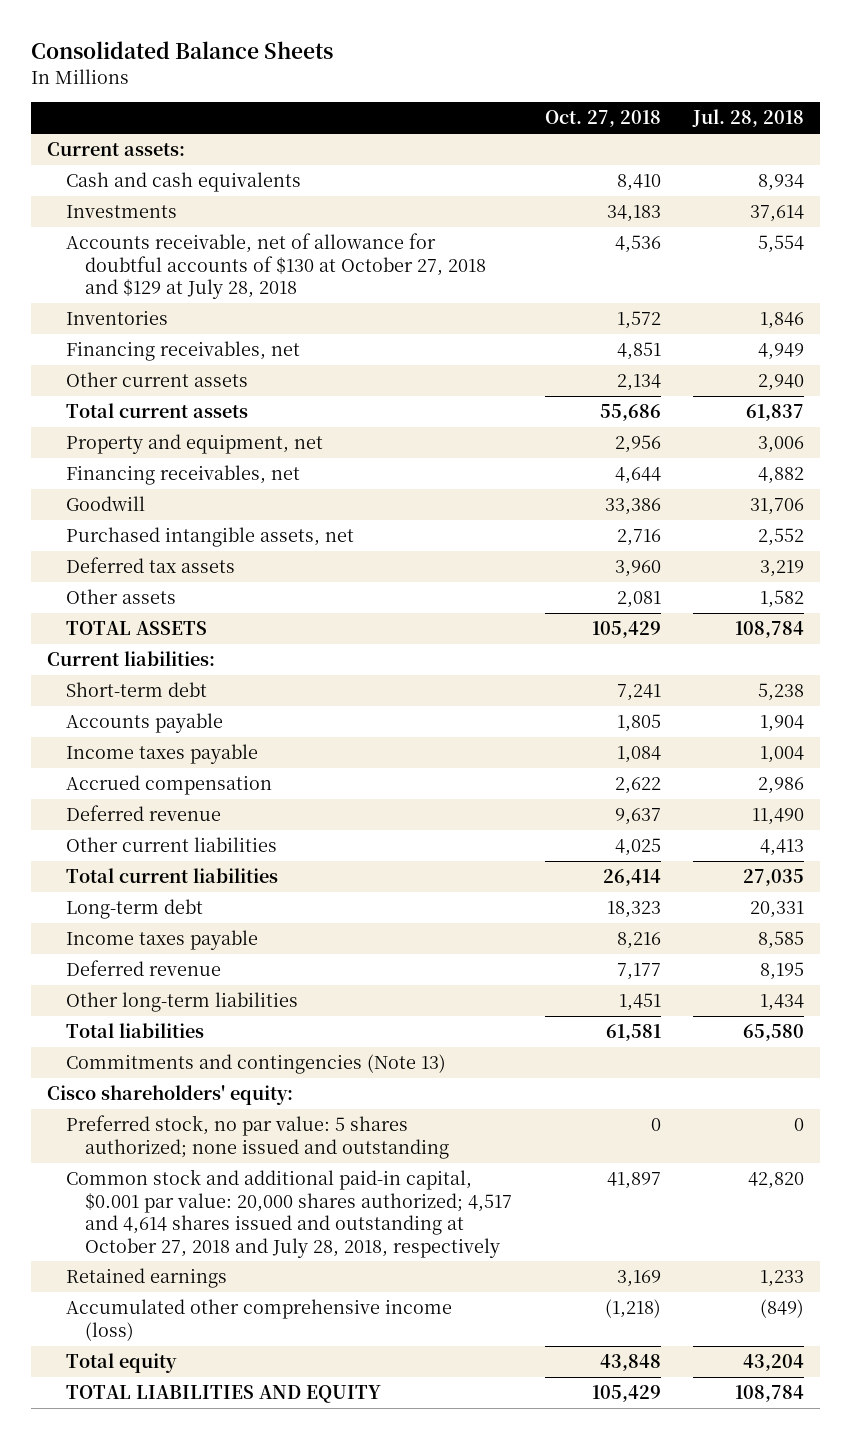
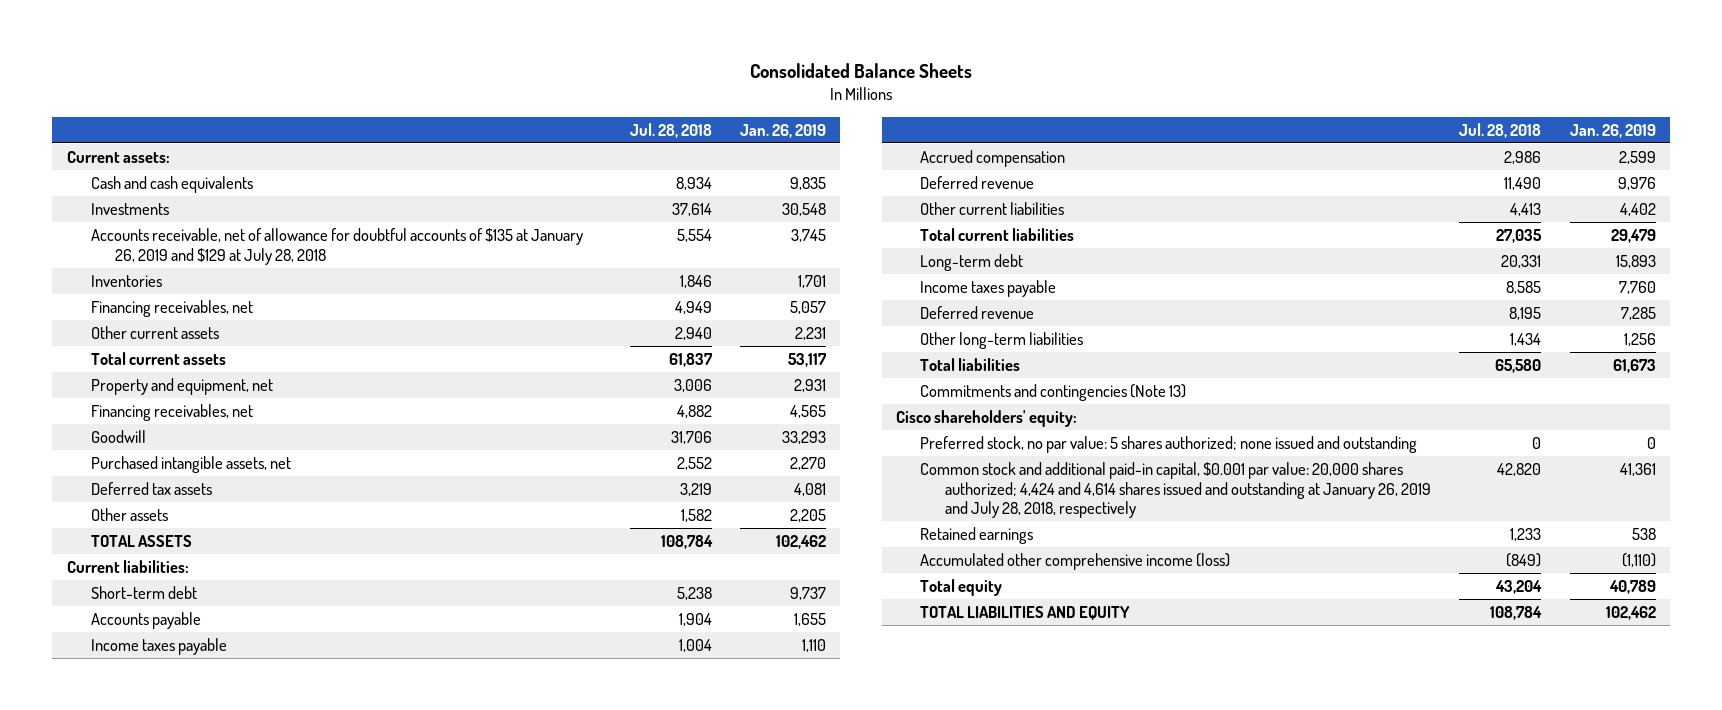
[544,110,661,128] Oct. 27, 2018 -> none
none -> [740,123,827,138] Jan. 26, 2019
[66,233,487,300] Accounts receivable, net of allowance for doubtful accounts of $130 at October 27, 2018 and $129 at July 28, 2018 -> [90,228,583,265] Accounts receivable, net of allowance for doubtful accounts of $135 at January 26, 2019 and $129 at July 28, 2018
[66,1169,513,1258] Common stock and additional paid-in capital, $0.001 par value: 20,000 shares authorized; 4,517 and 4,614 shares issued and outstanding at October 27, 2018 and July 28, 2018, respectively -> [920,462,1431,518] Common stock and additional paid-in capital, $0.001 par value: 20,000 shares authorized; 4,424 and 4,614 shares issued and outstanding at January 26, 2019 and July 28, 2018, respectively

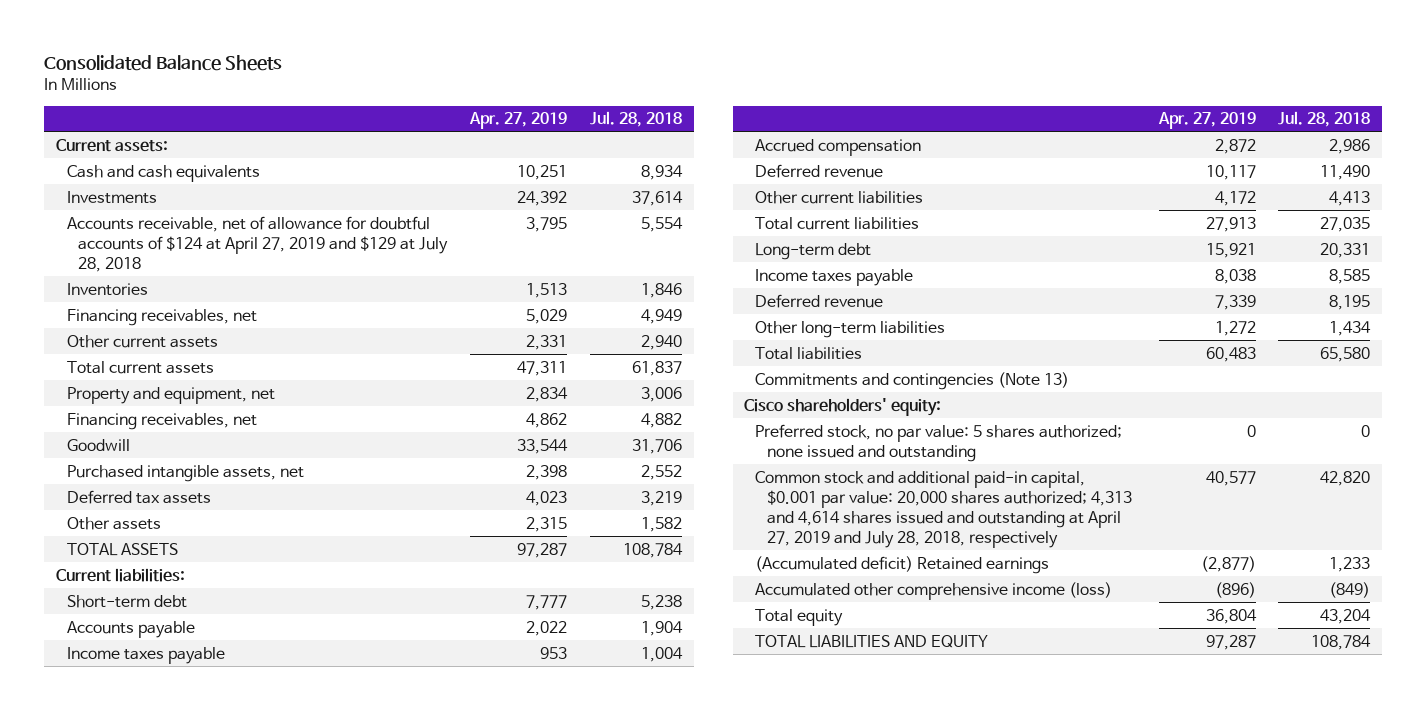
[740,123,827,138] Jan. 26, 2019 -> none
none -> [469,112,568,130] Apr. 27, 2019
[90,228,583,265] Accounts receivable, net of allowance for doubtful accounts of $135 at January 26, 2019 and $129 at July 28, 2018 -> [66,215,449,272] Accounts receivable, net of allowance for doubtful accounts of $124 at April 27, 2019 and $129 at July 28, 2018
[920,462,1431,518] Common stock and additional paid-in capital, $0.001 par value: 20,000 shares authorized; 4,424 and 4,614 shares issued and outstanding at January 26, 2019 and July 28, 2018, respectively -> [755,470,1132,548] Common stock and additional paid-in capital, $0.001 par value: 20,000 shares authorized; 4,313 and 4,614 shares issued and outstanding at April 27, 2019 and July 28, 2018, respectively
[920,527,1034,545] Retained earnings -> [755,555,1050,574] (Accumulated deficit) Retained earnings

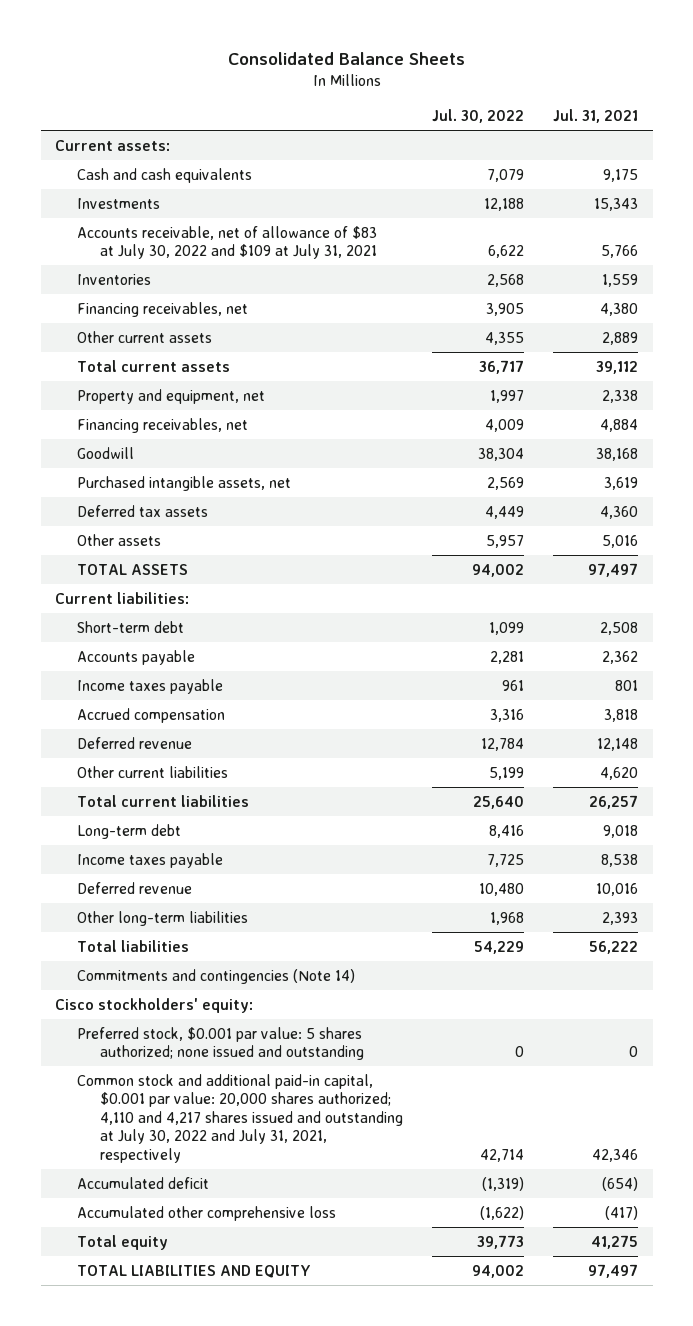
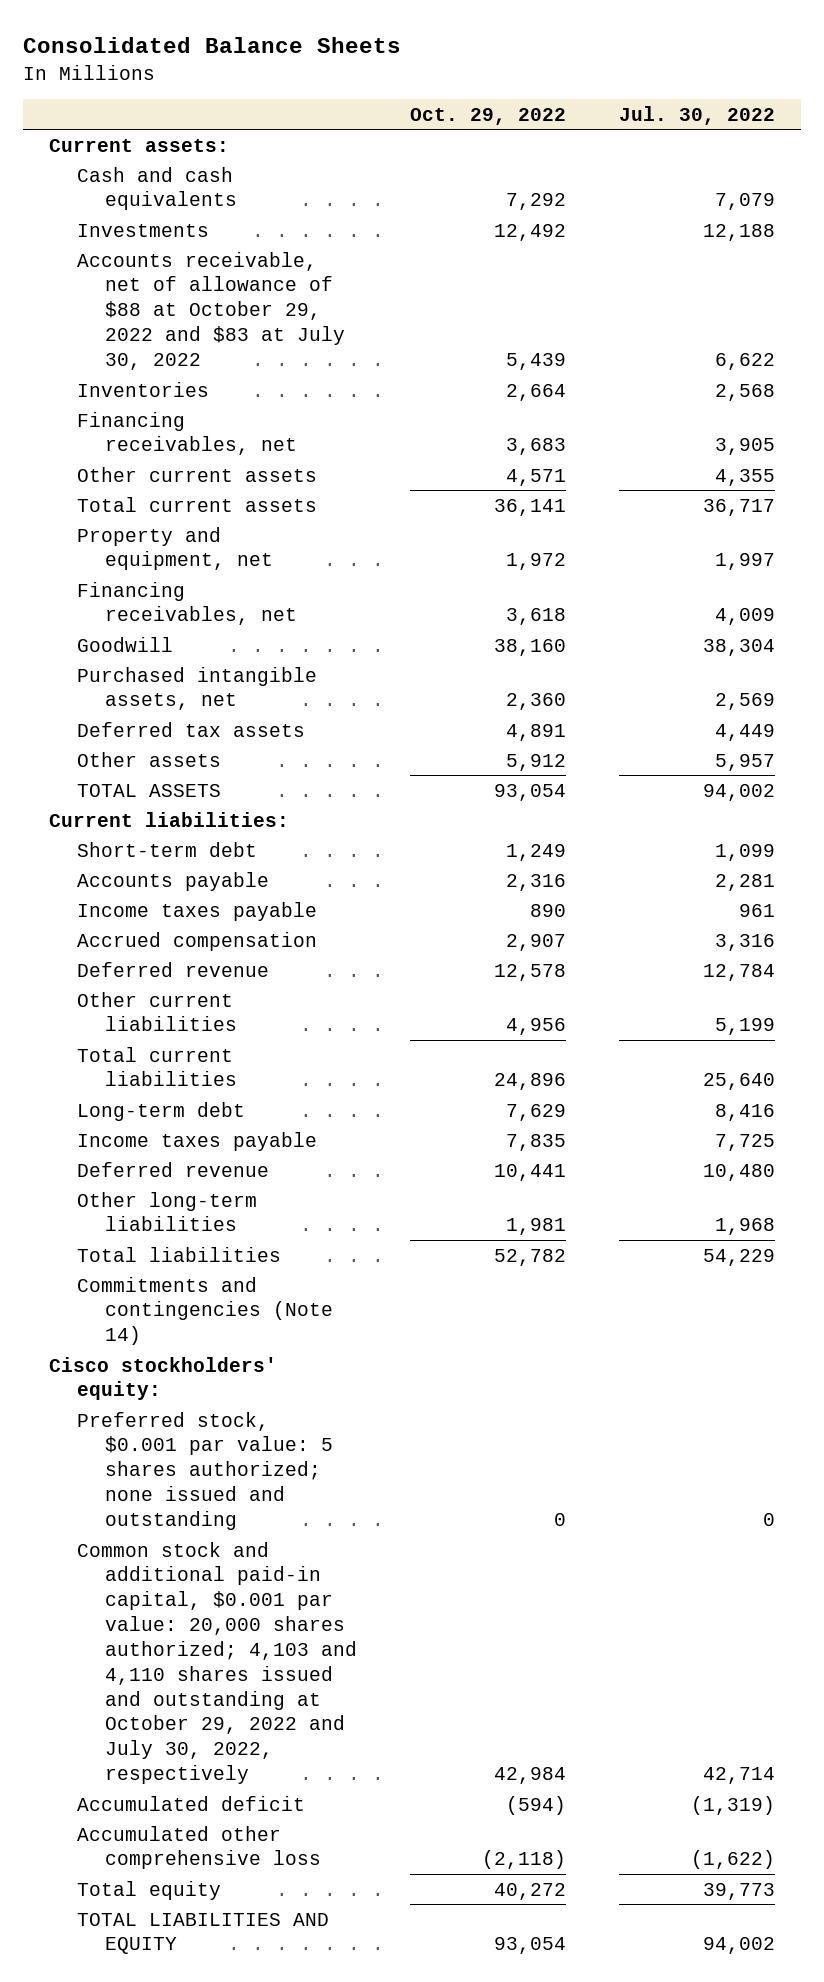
[553,109,639,124] Jul. 31, 2021 -> none
none -> [410,107,567,125] Oct. 29, 2022
[77,225,378,260] Accounts receivable, net of allowance of $83 at July 30, 2022 and $109 at July 31, 2021 -> [77,251,346,370] Accounts receivable, net of allowance of $88 at October 29, 2022 and $83 at July 30, 2022
[77,1073,403,1163] Common stock and additional paid-in capital, $0.001 par value: 20,000 shares authorized; 4,110 and 4,217 shares issued and outstanding at July 30, 2022 and July 31, 2021, respectively -> [77,1541,358,1784] Common stock and additional paid-in capital, $0.001 par value: 20,000 shares authorized; 4,103 and 4,110 shares issued and outstanding at October 29, 2022 and July 30, 2022, respectively

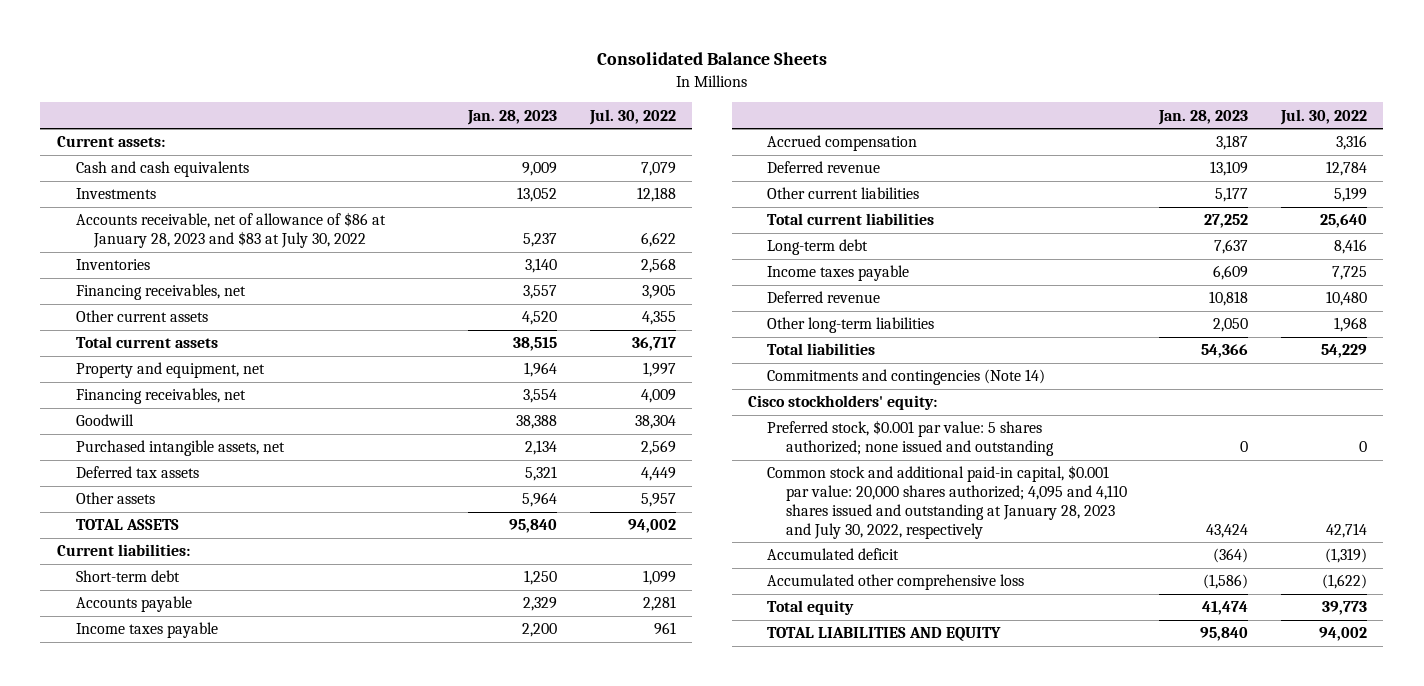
[410,107,567,125] Oct. 29, 2022 -> none
none -> [467,109,558,125] Jan. 28, 2023
[77,251,346,370] Accounts receivable, net of allowance of $88 at October 29, 2022 and $83 at July 30, 2022 -> [75,212,386,249] Accounts receivable, net of allowance of $86 at January 28, 2023 and $83 at July 30, 2022
[77,1541,358,1784] Common stock and additional paid-in capital, $0.001 par value: 20,000 shares authorized; 4,103 and 4,110 shares issued and outstanding at October 29, 2022 and July 30, 2022, respectively -> [766,465,1127,539] Common stock and additional paid-in capital, $0.001 par value: 20,000 shares authorized; 4,095 and 4,110 shares issued and outstanding at January 28, 2023 and July 30, 2022, respectively

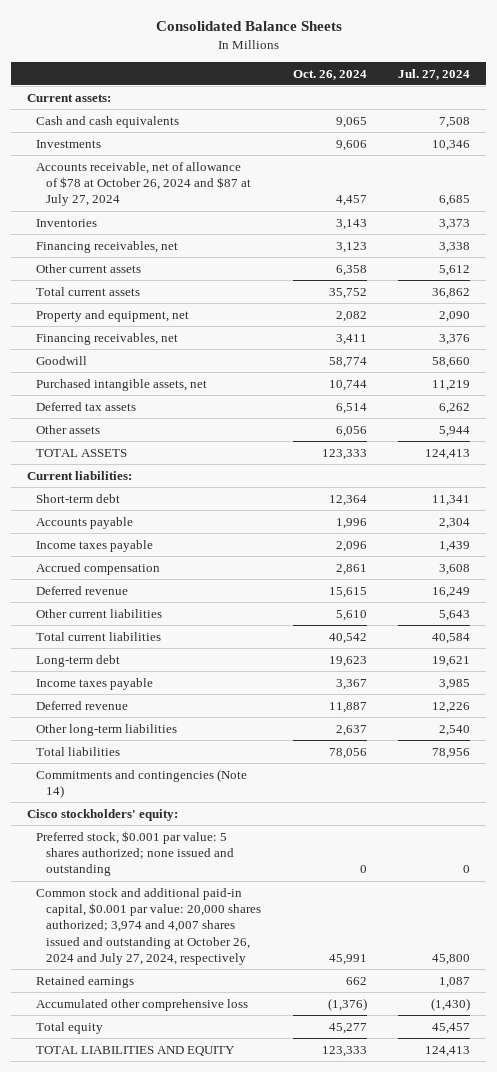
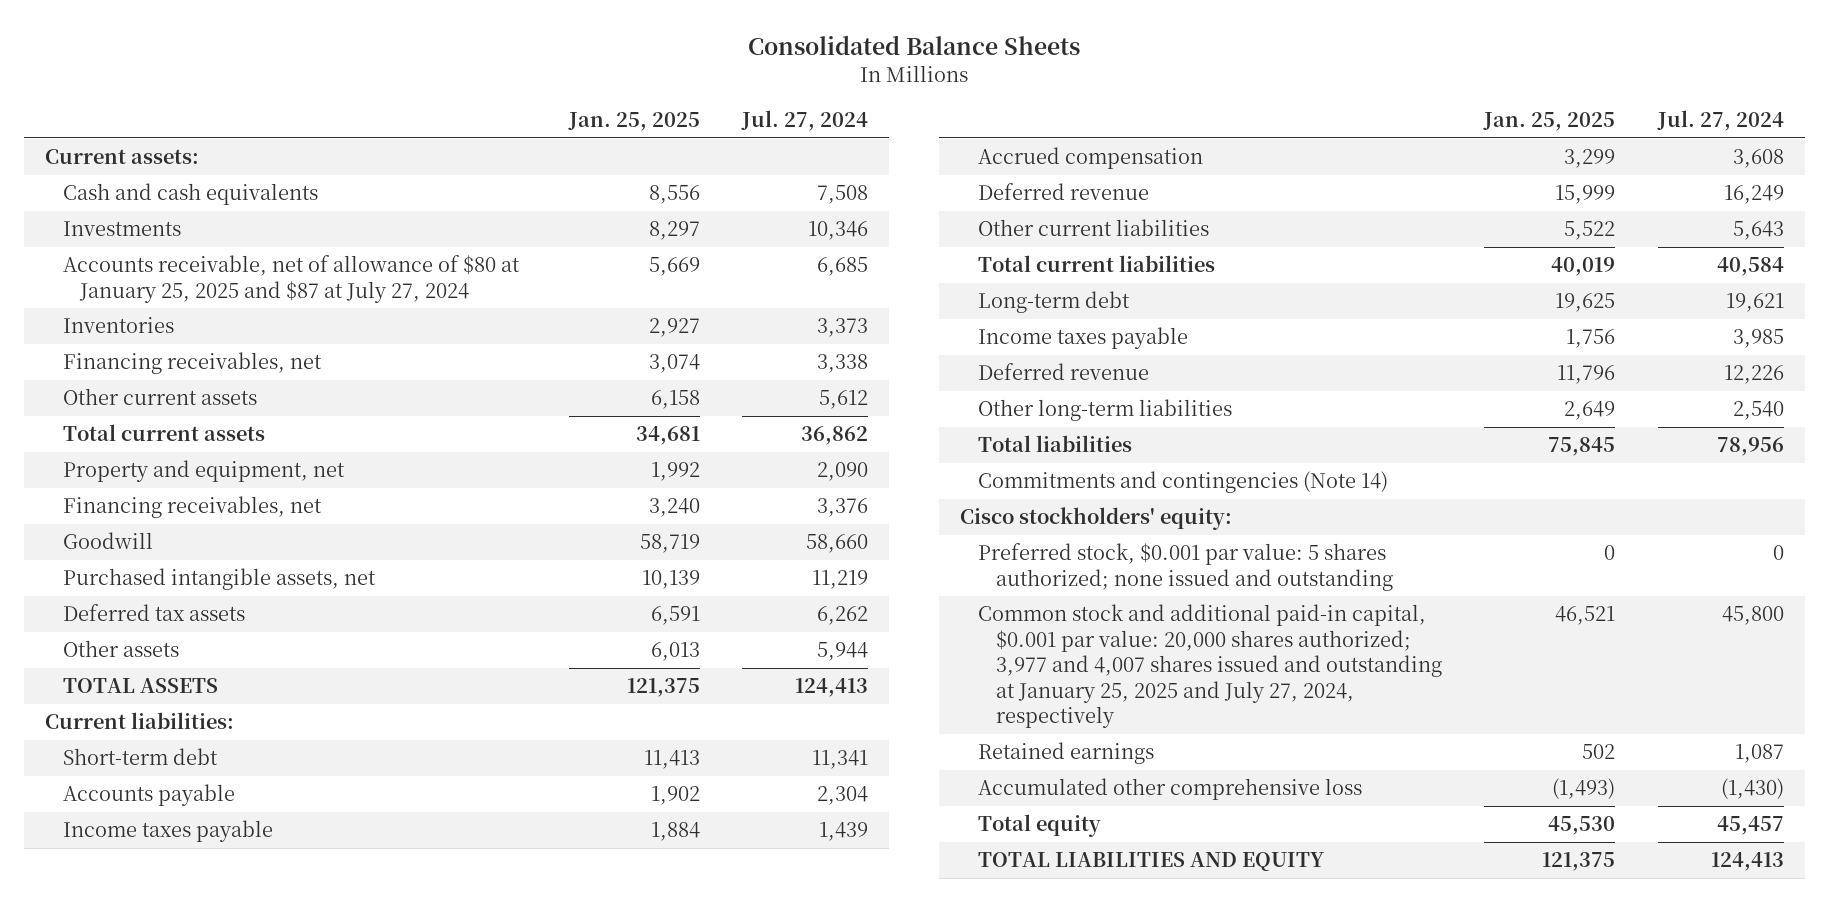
[292,69,367,80] Oct. 26, 2024 -> none
none -> [567,112,700,132] Jan. 25, 2025
[36,161,251,207] Accounts receivable, net of allowance of $78 at October 26, 2024 and $87 at July 27, 2024 -> [62,255,520,303] Accounts receivable, net of allowance of $80 at January 25, 2025 and $87 at July 27, 2024
[36,887,261,966] Common stock and additional paid-in capital, $0.001 par value: 20,000 shares authorized; 3,974 and 4,007 shares issued and outstanding at October 26, 2024 and July 27, 2024, respectively -> [978,604,1442,729] Common stock and additional paid-in capital, $0.001 par value: 20,000 shares authorized; 3,977 and 4,007 shares issued and outstanding at January 25, 2025 and July 27, 2024, respectively

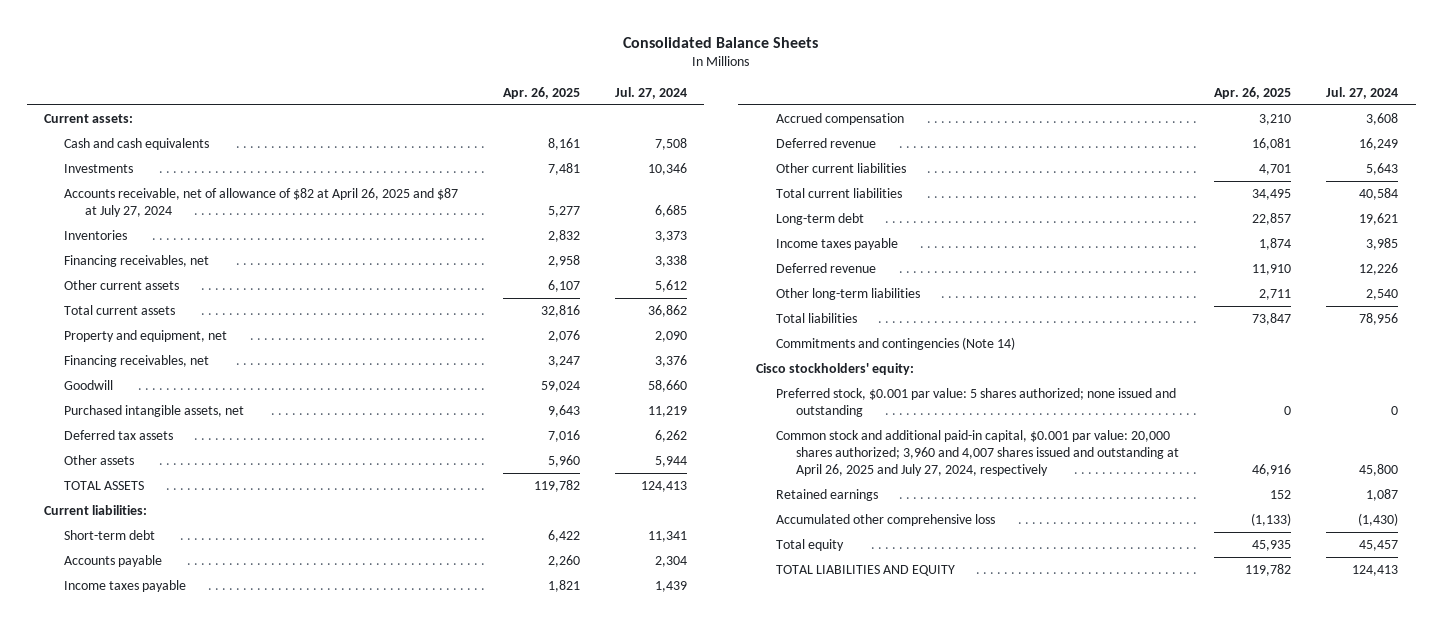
[567,112,700,132] Jan. 25, 2025 -> none
none -> [502,86,580,99] Apr. 26, 2025
[62,255,520,303] Accounts receivable, net of allowance of $80 at January 25, 2025 and $87 at July 27, 2024 -> [64,187,459,217] Accounts receivable, net of allowance of $82 at April 26, 2025 and $87 at July 27, 2024
[978,604,1442,729] Common stock and additional paid-in capital, $0.001 par value: 20,000 shares authorized; 3,977 and 4,007 shares issued and outstanding at January 25, 2025 and July 27, 2024, respectively -> [775,429,1179,476] Common stock and additional paid-in capital, $0.001 par value: 20,000 shares authorized; 3,960 and 4,007 shares issued and outstanding at April 26, 2025 and July 27, 2024, respectively

